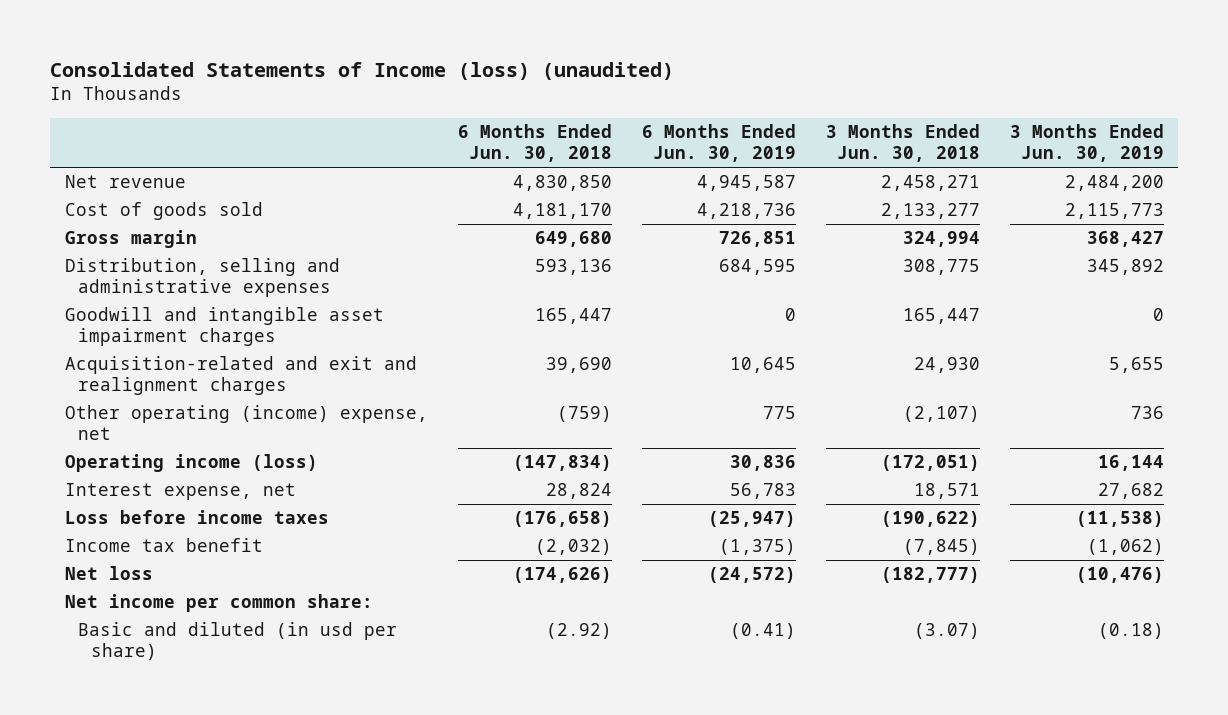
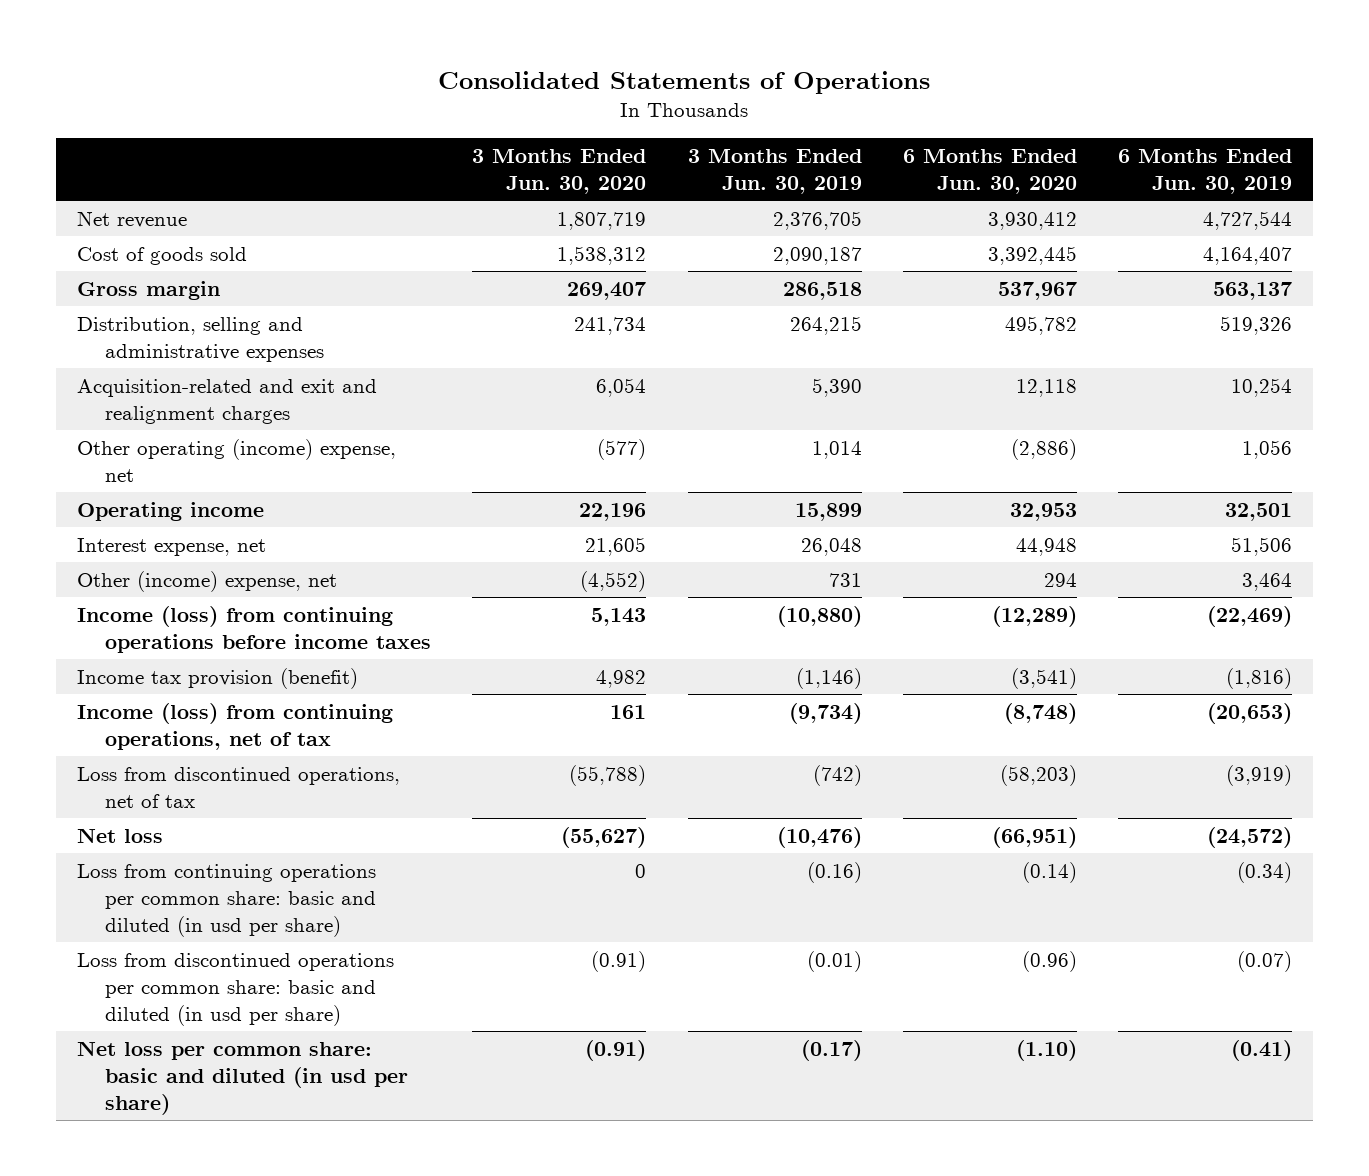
[49,61,674,80] Consolidated Statements of Income (loss) (unaudited) -> [438,70,931,94] Consolidated Statements of Operations
[457,124,612,163] 6 Months Ended Jun. 30, 2018 -> none
[825,124,980,163] 3 Months Ended Jun. 30, 2018 -> none
none -> [472,148,647,195] 3 Months Ended Jun. 30, 2020
none -> [902,148,1077,195] 6 Months Ended Jun. 30, 2020
[64,307,384,347] Goodwill and intangible asset impairment charges -> none
[696,175,796,192] 4,945,587 -> [1203,210,1293,230] 4,727,544
[1064,175,1164,192] 2,484,200 -> [772,210,862,230] 2,376,705
[696,203,796,220] 4,218,736 -> [1203,246,1293,265] 4,164,407
[1064,203,1164,220] 2,115,773 -> [772,246,862,265] 2,090,187
[718,231,796,248] 726,851 -> [1213,281,1293,300] 563,137
[1086,231,1164,248] 368,427 -> [782,281,862,300] 286,518
[718,259,796,276] 684,595 -> [1220,315,1293,335] 519,326
[1086,259,1164,276] 345,892 -> [789,315,862,335] 264,215
[729,357,796,374] 10,645 -> [1231,377,1293,397] 10,254
[1108,357,1164,374] 5,655 -> [811,377,862,397] 5,390
[762,406,796,420] 775 -> [1242,439,1293,459] 1,056
[1130,406,1164,420] 736 -> [811,440,862,459] 1,014
[64,454,318,473] Operating income (loss) -> [76,501,264,521] Operating income
[729,455,796,472] 30,836 -> [1225,502,1293,521] 32,501
[1097,455,1164,472] 16,144 -> [794,502,862,521] 15,899
[729,483,796,500] 56,783 -> [1231,536,1293,556] 51,506
[1097,483,1164,500] 27,682 -> [800,537,862,556] 26,048
none -> [76,570,337,592] Other (income) expense, net
[64,510,329,525] Loss before income taxes -> [76,605,432,653] Income (loss) from continuing operations before income taxes
[707,511,796,528] (25,947) -> [1207,605,1293,627] (22,469)
[1075,511,1164,528] (11,538) -> [776,605,862,627] (10,880)
[64,538,263,553] Income tax benefit -> [76,667,358,689] Income tax provision (benefit)
[718,539,796,556] (1,375) -> [1226,667,1293,689] (1,816)
[1086,539,1164,556] (1,062) -> [795,667,862,689] (1,146)
none -> [76,702,393,750] Income (loss) from continuing operations, net of tax
none -> [76,766,400,808] Loss from discontinued operations, net of tax
[64,594,373,613] Net income per common share: -> none
none -> [76,863,377,937] Loss from continuing operations per common share: basic and diluted (in usd per share)
none -> [76,952,394,1026] Loss from discontinued operations per common share: basic and diluted (in usd per share)
[77,622,397,661] Basic and diluted (in usd per share) -> [76,1040,409,1115] Net loss per common share: basic and diluted (in usd per share)
[1097,623,1164,640] (0.18) -> [800,1039,862,1061] (0.17)

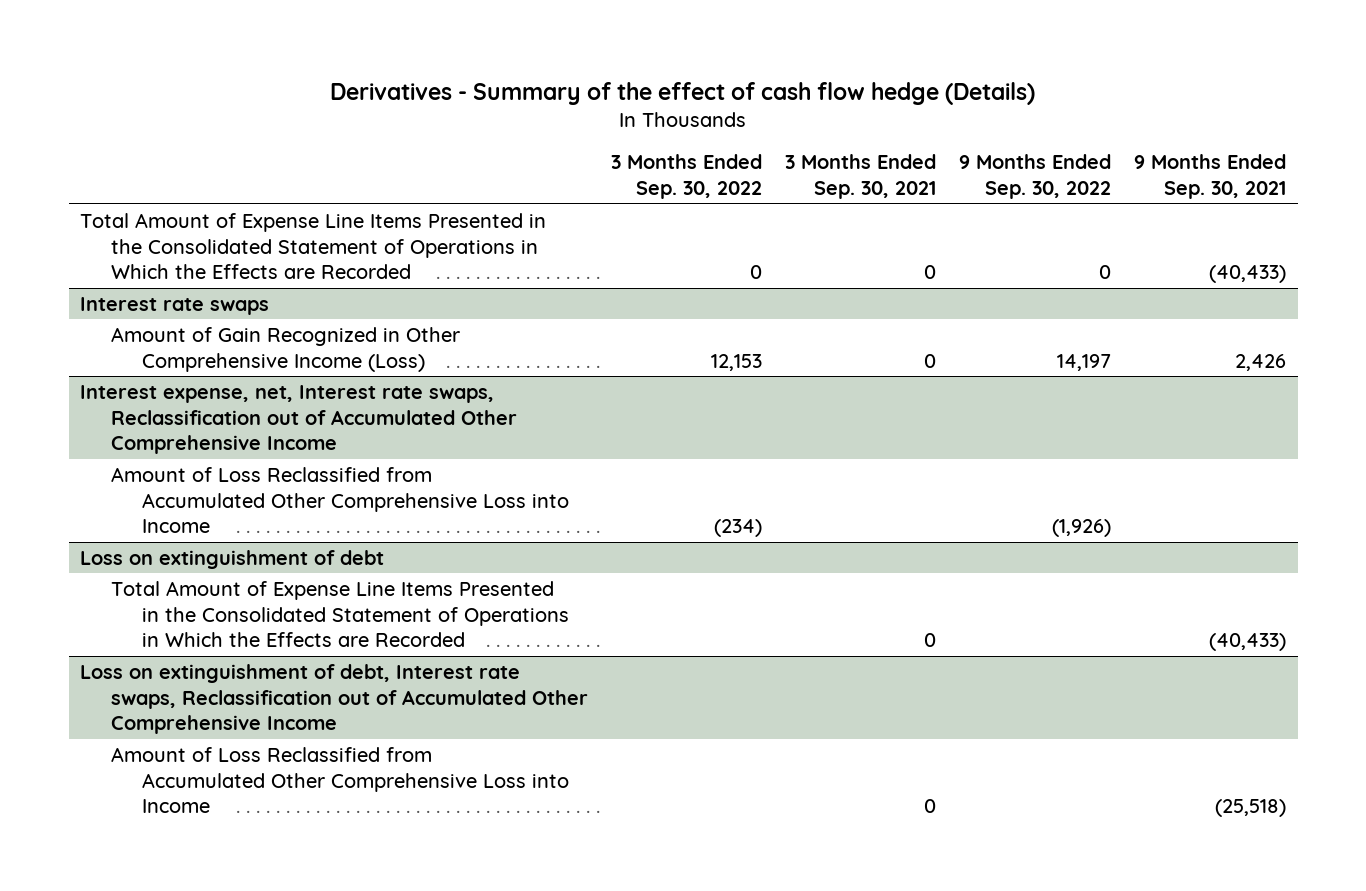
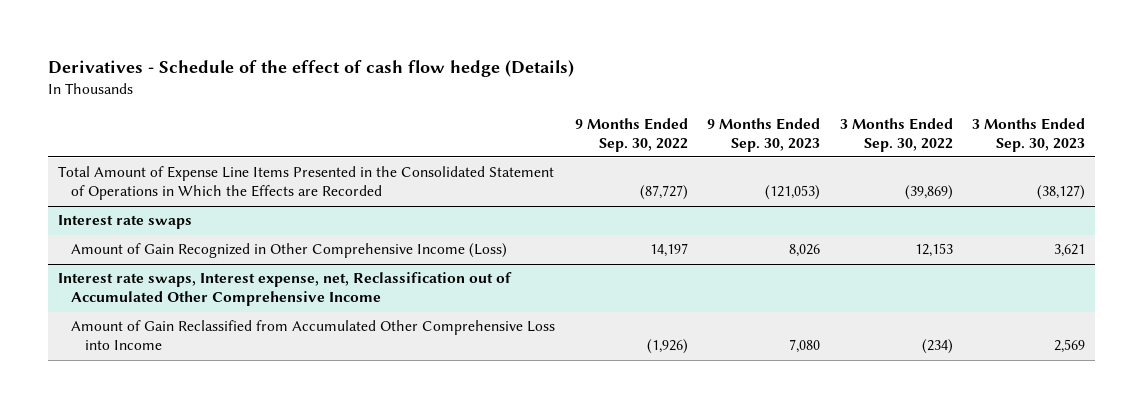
[330,81,1036,105] Derivatives - Summary of the effect of cash flow hedge (Details) -> [48,59,575,77] Derivatives - Schedule of the effect of cash flow hedge (Details)
[785,154,937,200] 3 Months Ended Sep. 30, 2021 -> none
[1134,154,1287,200] 9 Months Ended Sep. 30, 2021 -> none
none -> [707,117,821,152] 9 Months Ended Sep. 30, 2023
none -> [971,117,1085,152] 3 Months Ended Sep. 30, 2023
[750,265,763,280] 0 -> [904,185,953,201] (39,869)
[1099,265,1112,280] 0 -> [639,185,688,201] (87,727)
[80,549,385,569] Loss on extinguishment of debt -> none
[111,580,569,648] Total Amount of Expense Line Items Presented in the Consolidated Statement of Operations in Which the Effects are Recorded -> none
[80,663,589,735] Loss on extinguishment of debt, Interest rate swaps, Reclassification out of Accumulated Other Comprehensive Income -> none
[111,746,569,814] Amount of Loss Reclassified from Accumulated Other Comprehensive Loss into Income -> none
[80,384,518,455] Interest expense, net, Interest rate swaps, Reclassification out of Accumulated Other Comprehensive Income -> [58,272,513,307] Interest rate swaps, Interest expense, net, Reclassification out of Accumulated Other Comprehensive Income
[111,466,569,534] Amount of Loss Reclassified from Accumulated Other Comprehensive Loss into Income -> [71,320,556,351] Amount of Gain Reclassified from Accumulated Other Comprehensive Loss into Income

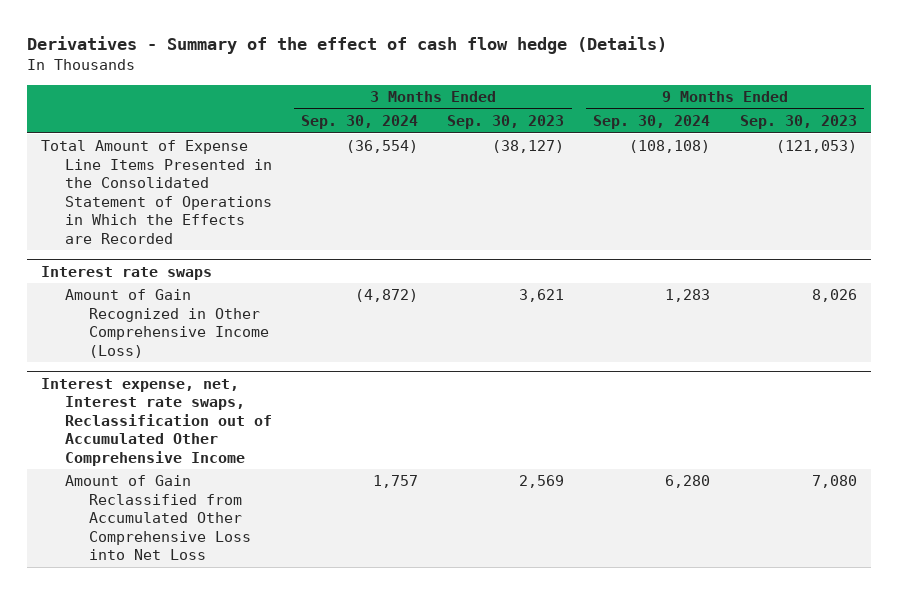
[48,59,575,77] Derivatives - Schedule of the effect of cash flow hedge (Details) -> [26,35,667,54] Derivatives - Summary of the effect of cash flow hedge (Details)
[574,117,688,152] 9 Months Ended Sep. 30, 2022 -> none
[839,117,953,152] 3 Months Ended Sep. 30, 2022 -> none
none -> [301,115,419,130] Sep. 30, 2024
none -> [593,115,711,130] Sep. 30, 2024
[58,272,513,307] Interest rate swaps, Interest expense, net, Reclassification out of Accumulated Other Comprehensive Income -> [41,377,273,466] Interest expense, net, Interest rate swaps, Reclassification out of Accumulated Other Comprehensive Income
[71,320,556,351] Amount of Gain Reclassified from Accumulated Other Comprehensive Loss into Income -> [65,475,251,561] Amount of Gain Reclassified from Accumulated Other Comprehensive Loss into Net Loss

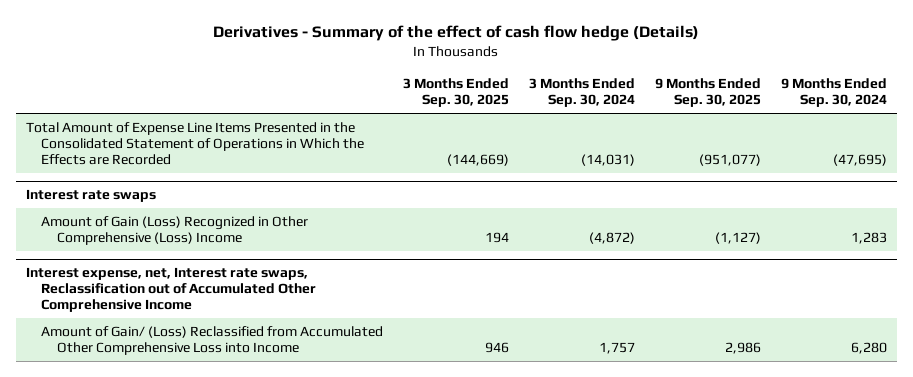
[447,115,565,130] Sep. 30, 2023 -> none
[739,115,857,130] Sep. 30, 2023 -> none
none -> [403,78,510,108] 3 Months Ended Sep. 30, 2025
none -> [655,78,762,108] 9 Months Ended Sep. 30, 2025
[346,140,419,154] (36,554) -> [581,154,636,167] (14,031)
[629,140,711,154] (108,108) -> [833,154,888,167] (47,695)
[65,289,269,358] Amount of Gain Recognized in Other Comprehensive Income (Loss) -> [41,216,309,246] Amount of Gain (Loss) Recognized in Other Comprehensive (Loss) Income
[65,475,251,561] Amount of Gain Reclassified from Accumulated Other Comprehensive Loss into Net Loss -> [41,326,384,356] Amount of Gain/ (Loss) Reclassified from Accumulated Other Comprehensive Loss into Income

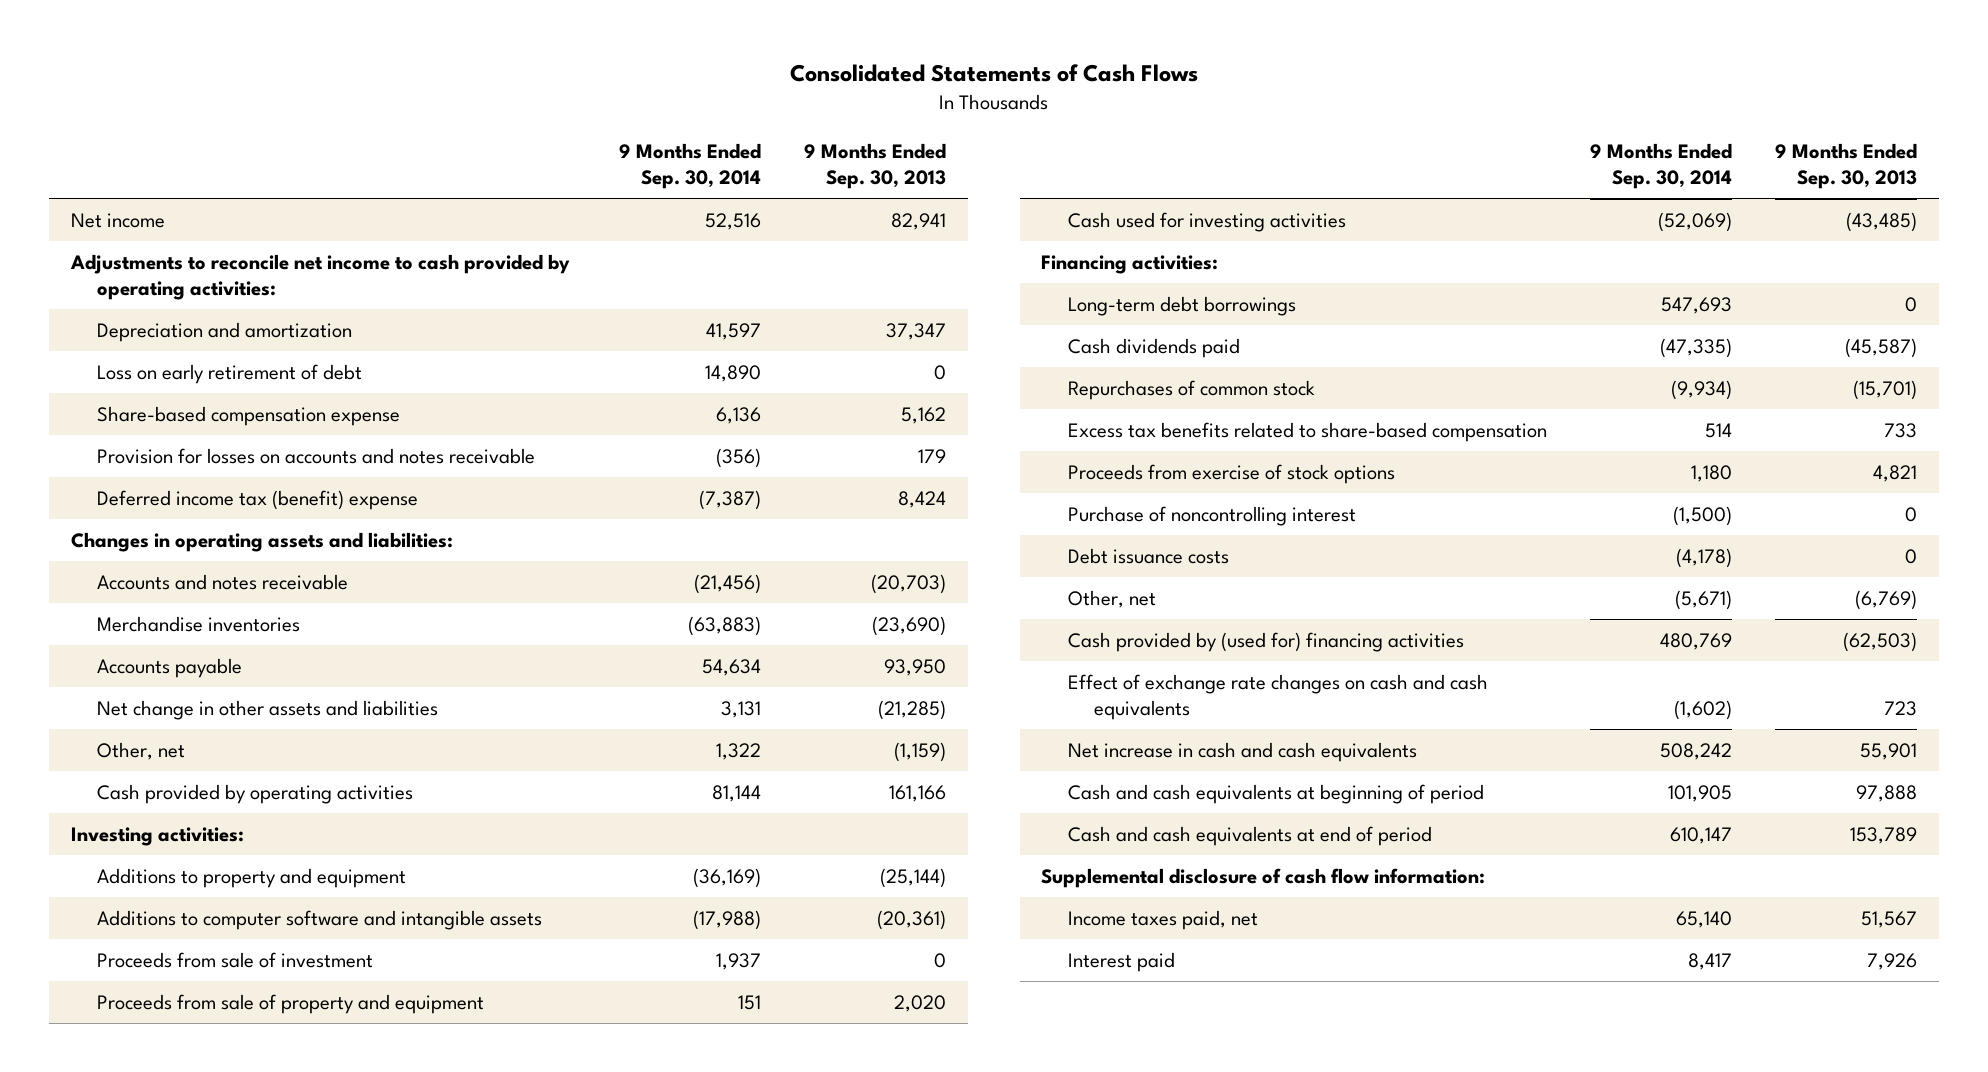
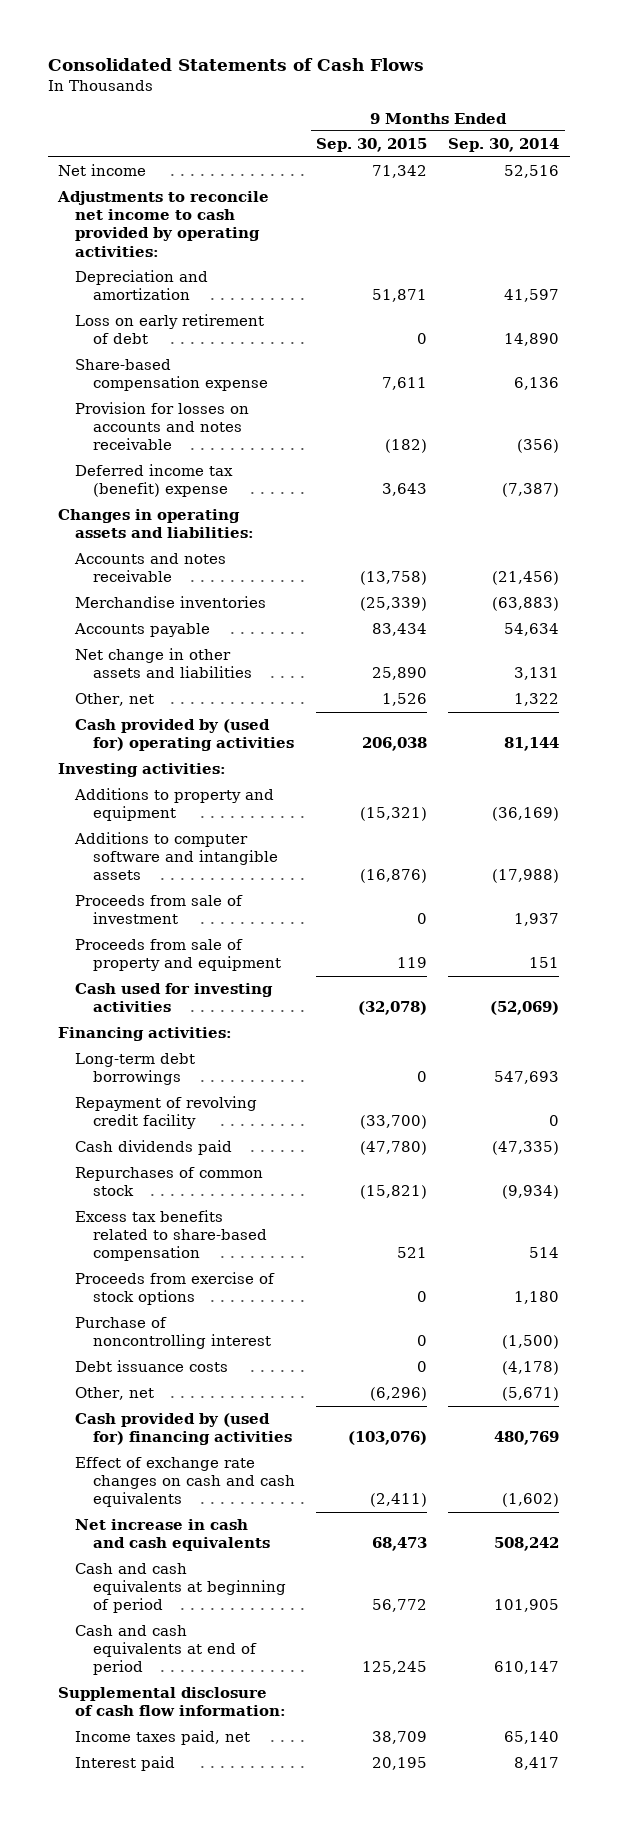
[804,142,947,190] 9 Months Ended Sep. 30, 2013 -> none
none -> [315,138,427,153] Sep. 30, 2015
[96,783,413,804] Cash provided by operating activities -> [75,719,294,752] Cash provided by (used for) operating activities
none -> [75,1096,258,1130] Repayment of revolving credit facility

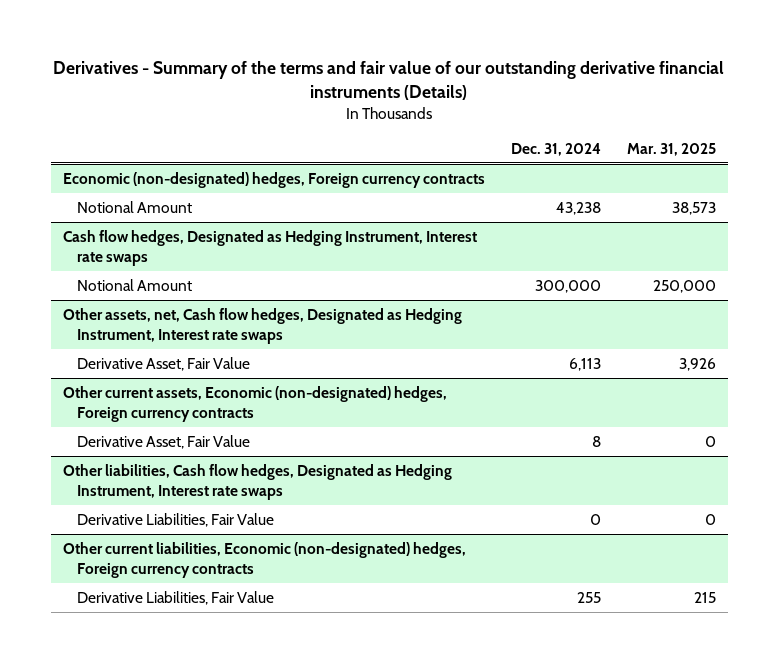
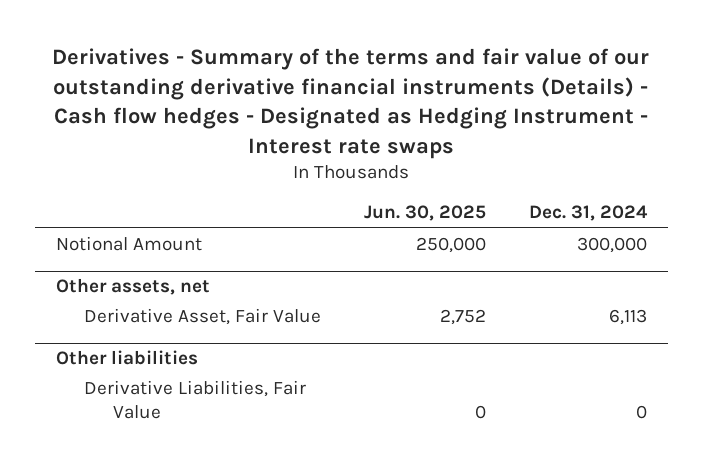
[53,61,725,101] Derivatives - Summary of the terms and fair value of our outstanding derivative financial instruments (Details) -> [52,48,650,159] Derivatives - Summary of the terms and fair value of our outstanding derivative financial instruments (Details) - Cash flow hedges - Designated as Hedging Instrument - Interest rate swaps
[626,142,716,156] Mar. 31, 2025 -> none
none -> [364,205,487,222] Jun. 30, 2025
[63,171,486,188] Economic (non-designated) hedges, Foreign currency contracts -> none
[76,200,192,213] Notional Amount -> none
[63,229,478,266] Cash flow hedges, Designated as Hedging Instrument, Interest rate swaps -> none
[63,307,463,344] Other assets, net, Cash flow hedges, Designated as Hedging Instrument, Interest rate swaps -> none
none -> [55,278,210,296] Other assets, net
[63,385,448,422] Other current assets, Economic (non-designated) hedges, Foreign currency contracts -> none
[76,434,250,449] Derivative Asset, Fair Value -> none
[63,463,453,500] Other liabilities, Cash flow hedges, Designated as Hedging Instrument, Interest rate swaps -> none
none -> [55,350,198,366] Other liabilities
[63,541,467,578] Other current liabilities, Economic (non-designated) hedges, Foreign currency contracts -> none
[76,590,274,605] Derivative Liabilities, Fair Value -> none

